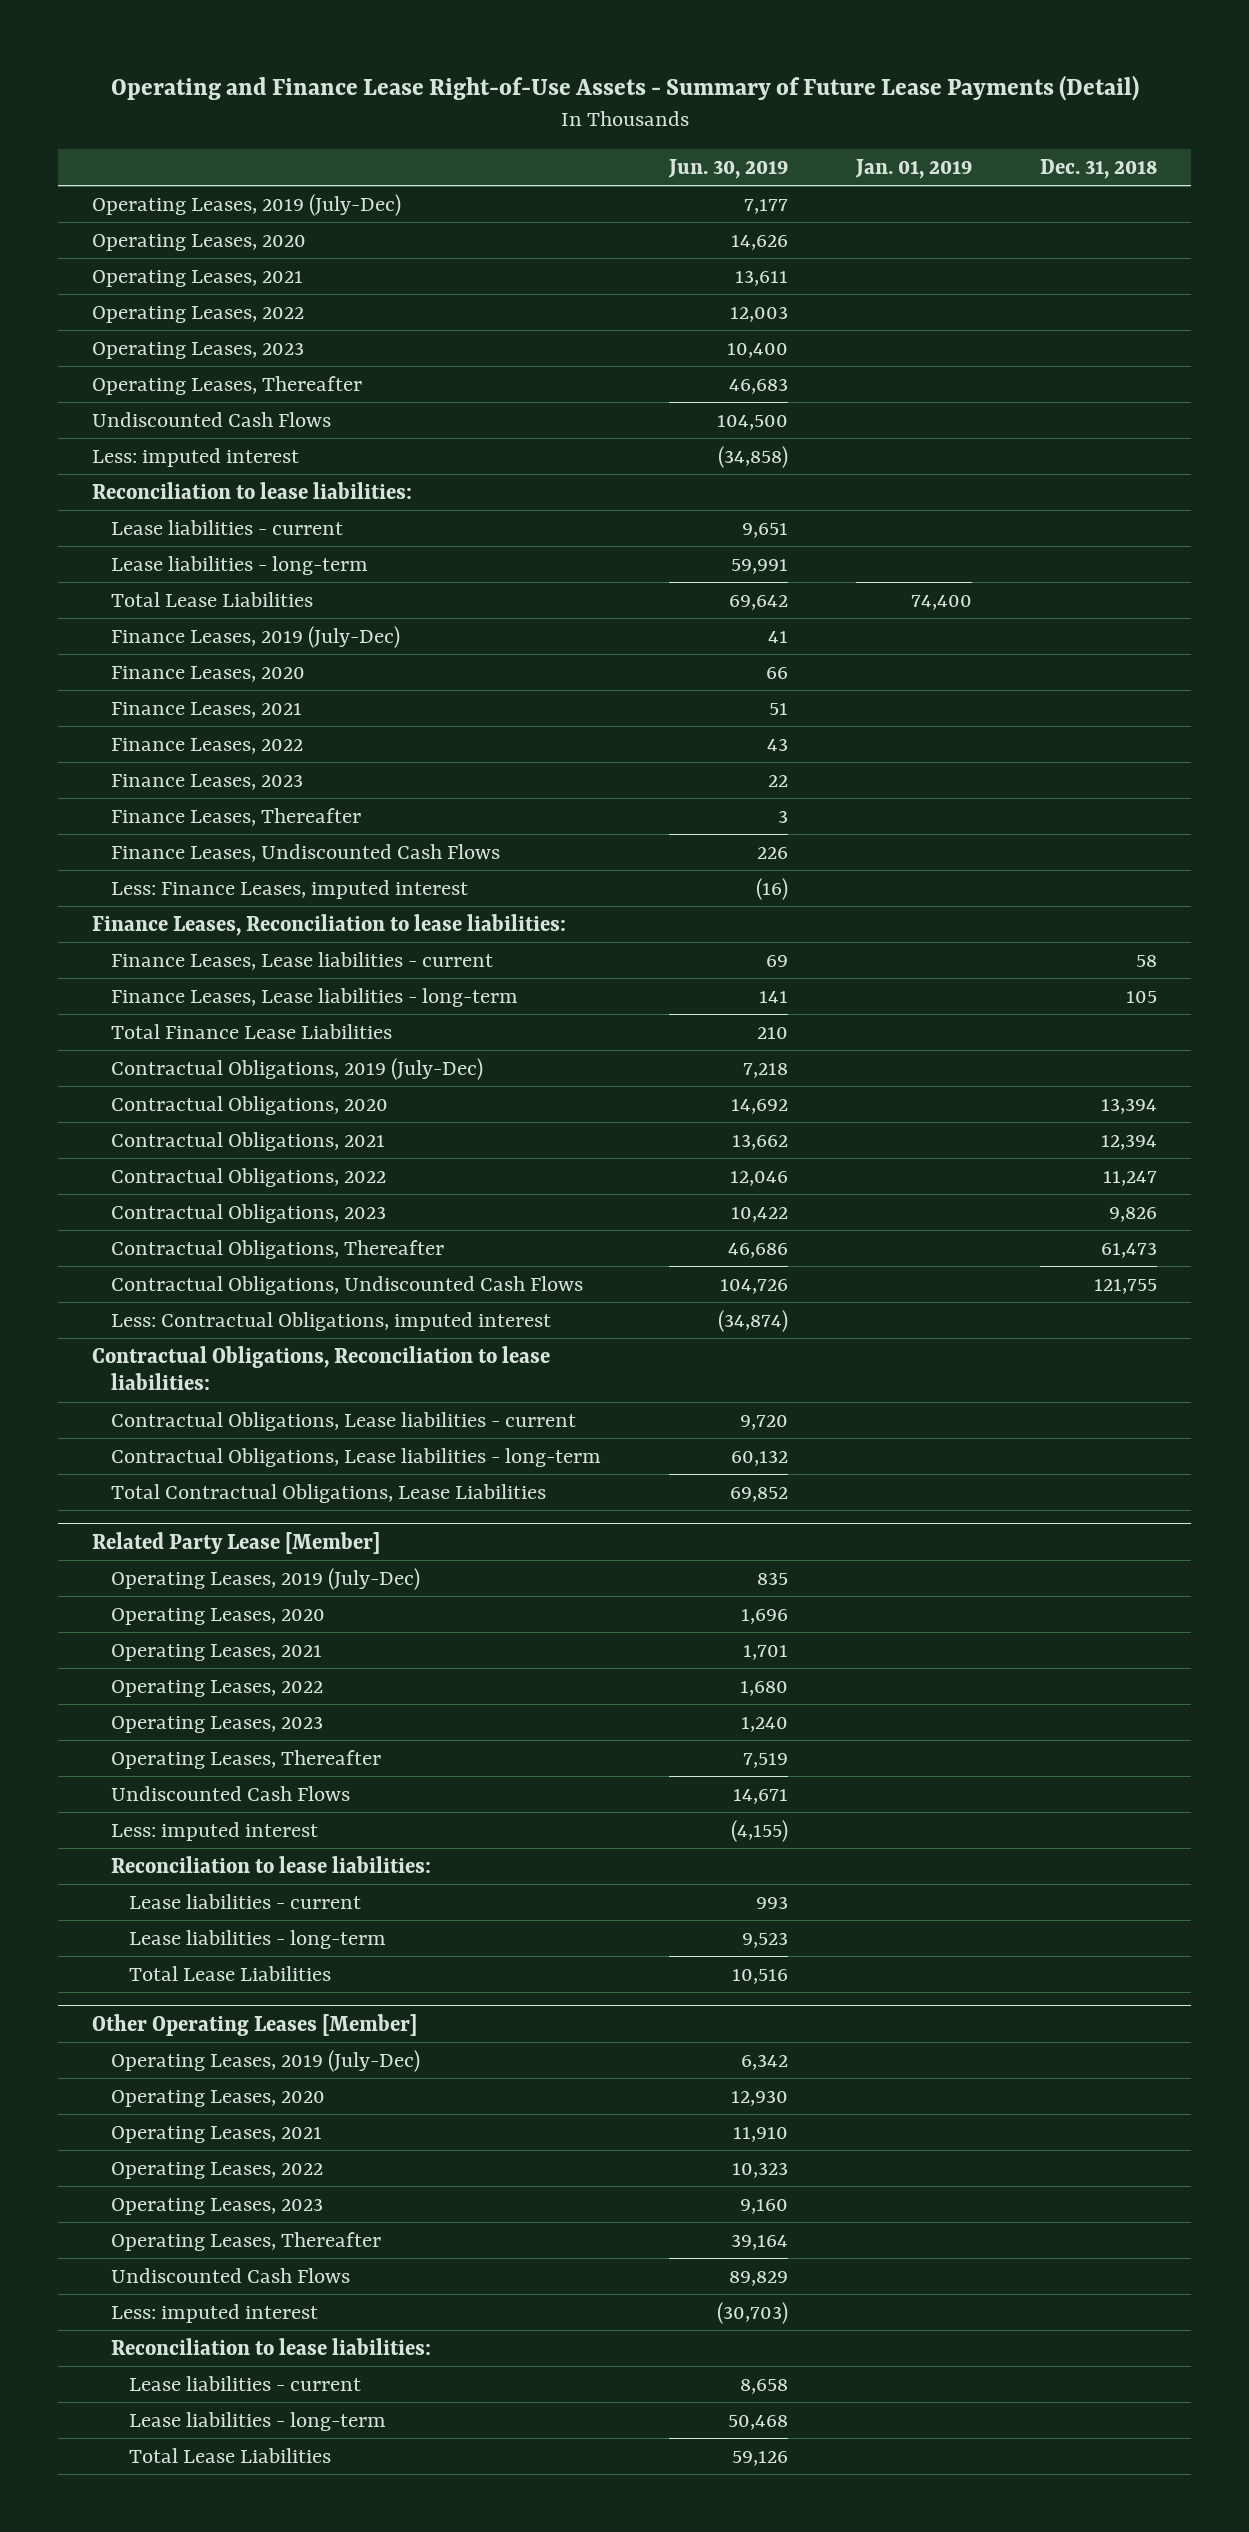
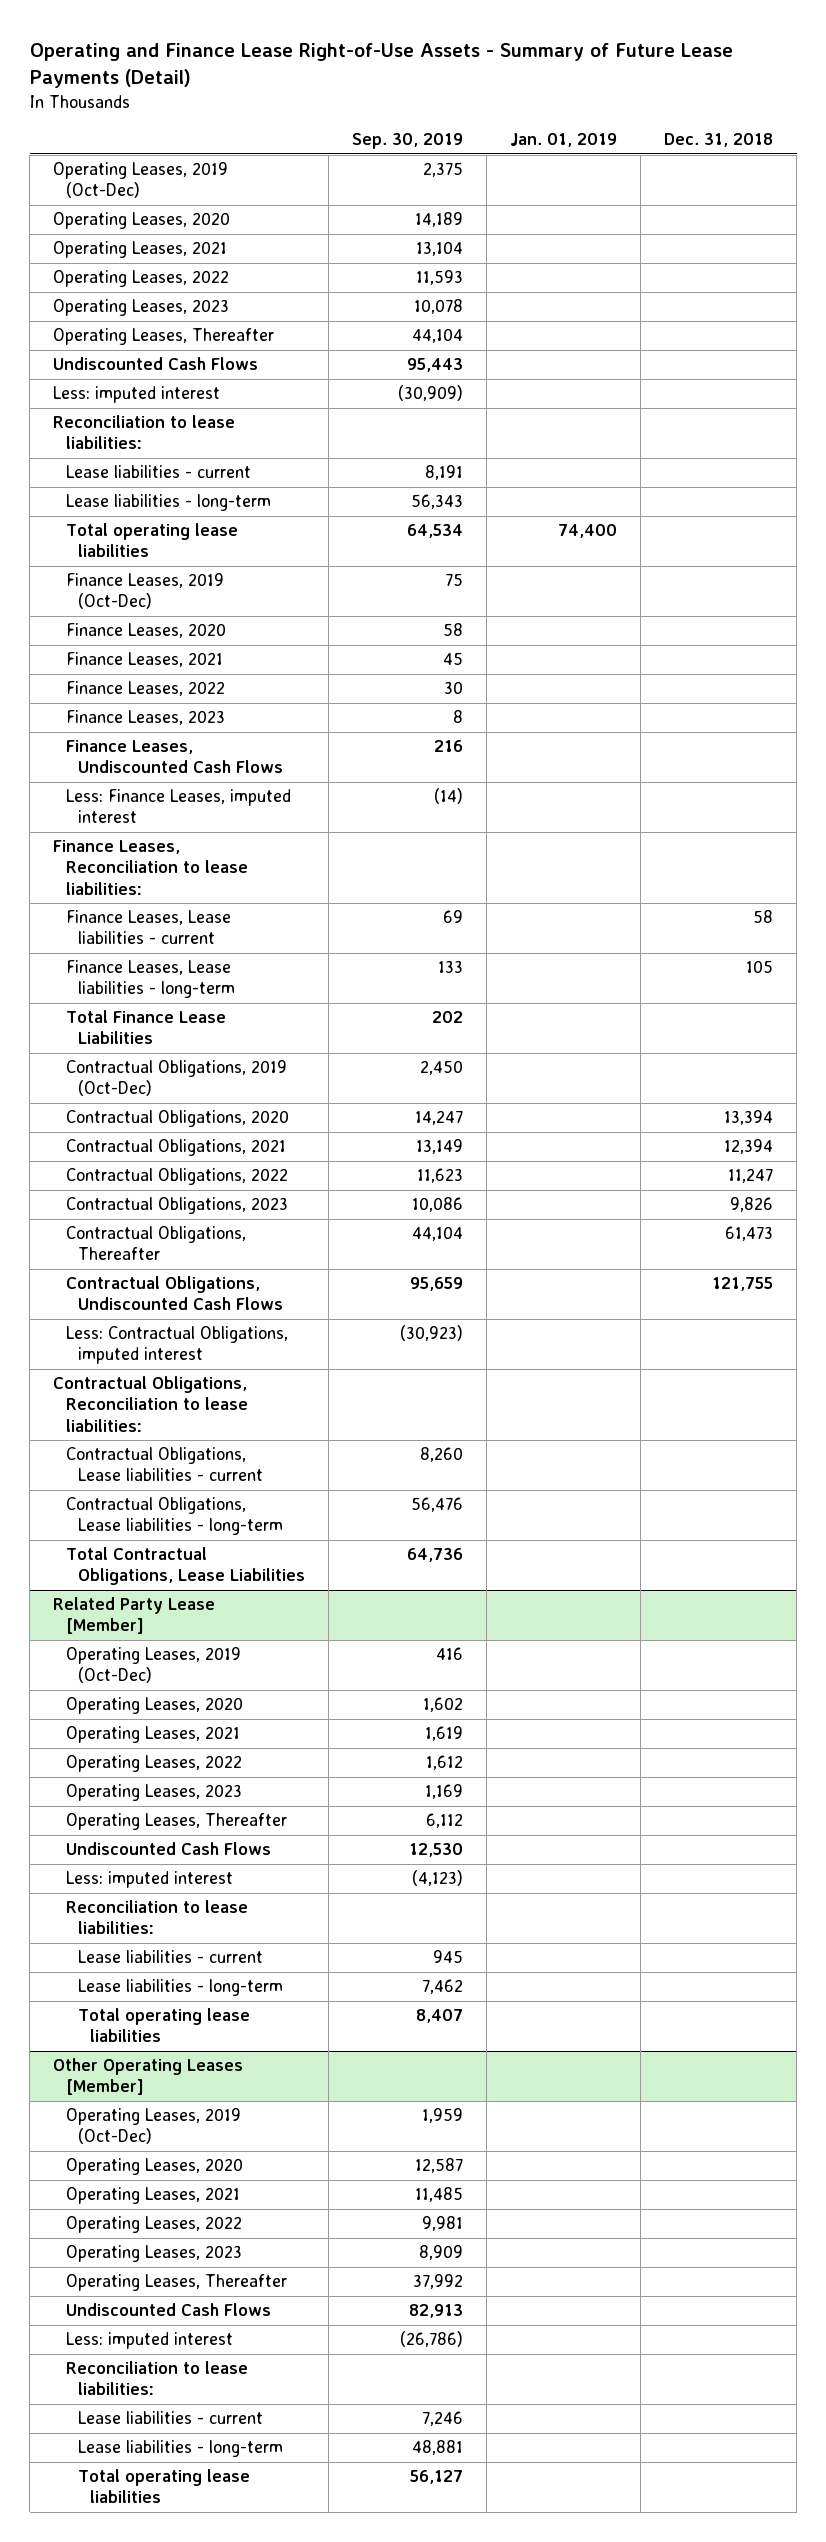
[667,158,788,179] Jun. 30, 2019 -> none
none -> [352,133,464,150] Sep. 30, 2019
[92,193,402,216] Operating Leases, 2019 (July-Dec) -> [53,162,229,199] Operating Leases, 2019 (Oct-Dec)
[110,591,313,607] Total Lease Liabilities -> [65,523,238,558] Total operating lease liabilities
[110,625,400,648] Finance Leases, 2019 (July-Dec) -> [65,573,224,610] Finance Leases, 2019 (Oct-Dec)
[110,807,361,826] Finance Leases, Thereafter -> none
[110,1057,483,1080] Contractual Obligations, 2019 (July-Dec) -> [65,1060,287,1097] Contractual Obligations, 2019 (Oct-Dec)
[110,1567,420,1590] Operating Leases, 2019 (July-Dec) -> [65,1647,241,1684] Operating Leases, 2019 (Oct-Dec)
[128,1965,331,1981] Total Lease Liabilities -> [77,2008,250,2043] Total operating lease liabilities
[110,2049,420,2072] Operating Leases, 2019 (July-Dec) -> [65,2108,241,2145] Operating Leases, 2019 (Oct-Dec)
[128,2447,331,2463] Total Lease Liabilities -> [77,2469,250,2504] Total operating lease liabilities

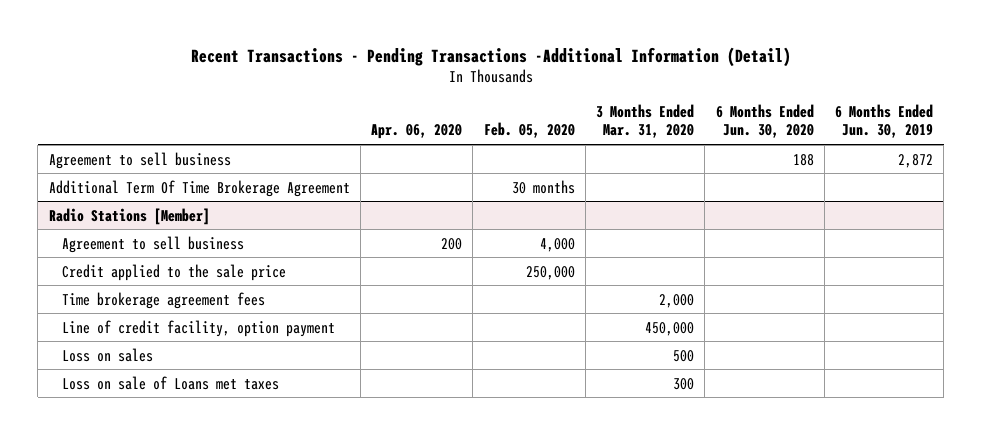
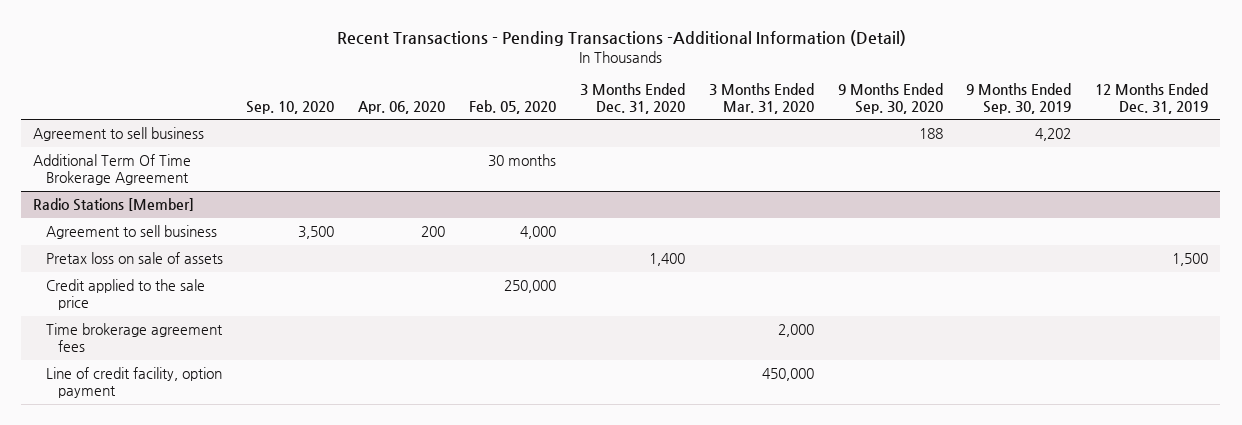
[715,104,814,139] 6 Months Ended Jun. 30, 2020 -> none
[835,104,934,139] 6 Months Ended Jun. 30, 2019 -> none
none -> [246,100,335,114] Sep. 10, 2020
none -> [579,82,685,114] 3 Months Ended Dec. 31, 2020
none -> [837,82,943,114] 9 Months Ended Sep. 30, 2020
none -> [966,82,1072,114] 9 Months Ended Sep. 30, 2019
none -> [1095,82,1209,114] 12 Months Ended Dec. 31, 2019
none -> [45,252,223,265] Pretax loss on sale of assets
[61,347,153,362] Loss on sales -> none
[61,375,279,390] Loss on sale of Loans met taxes -> none

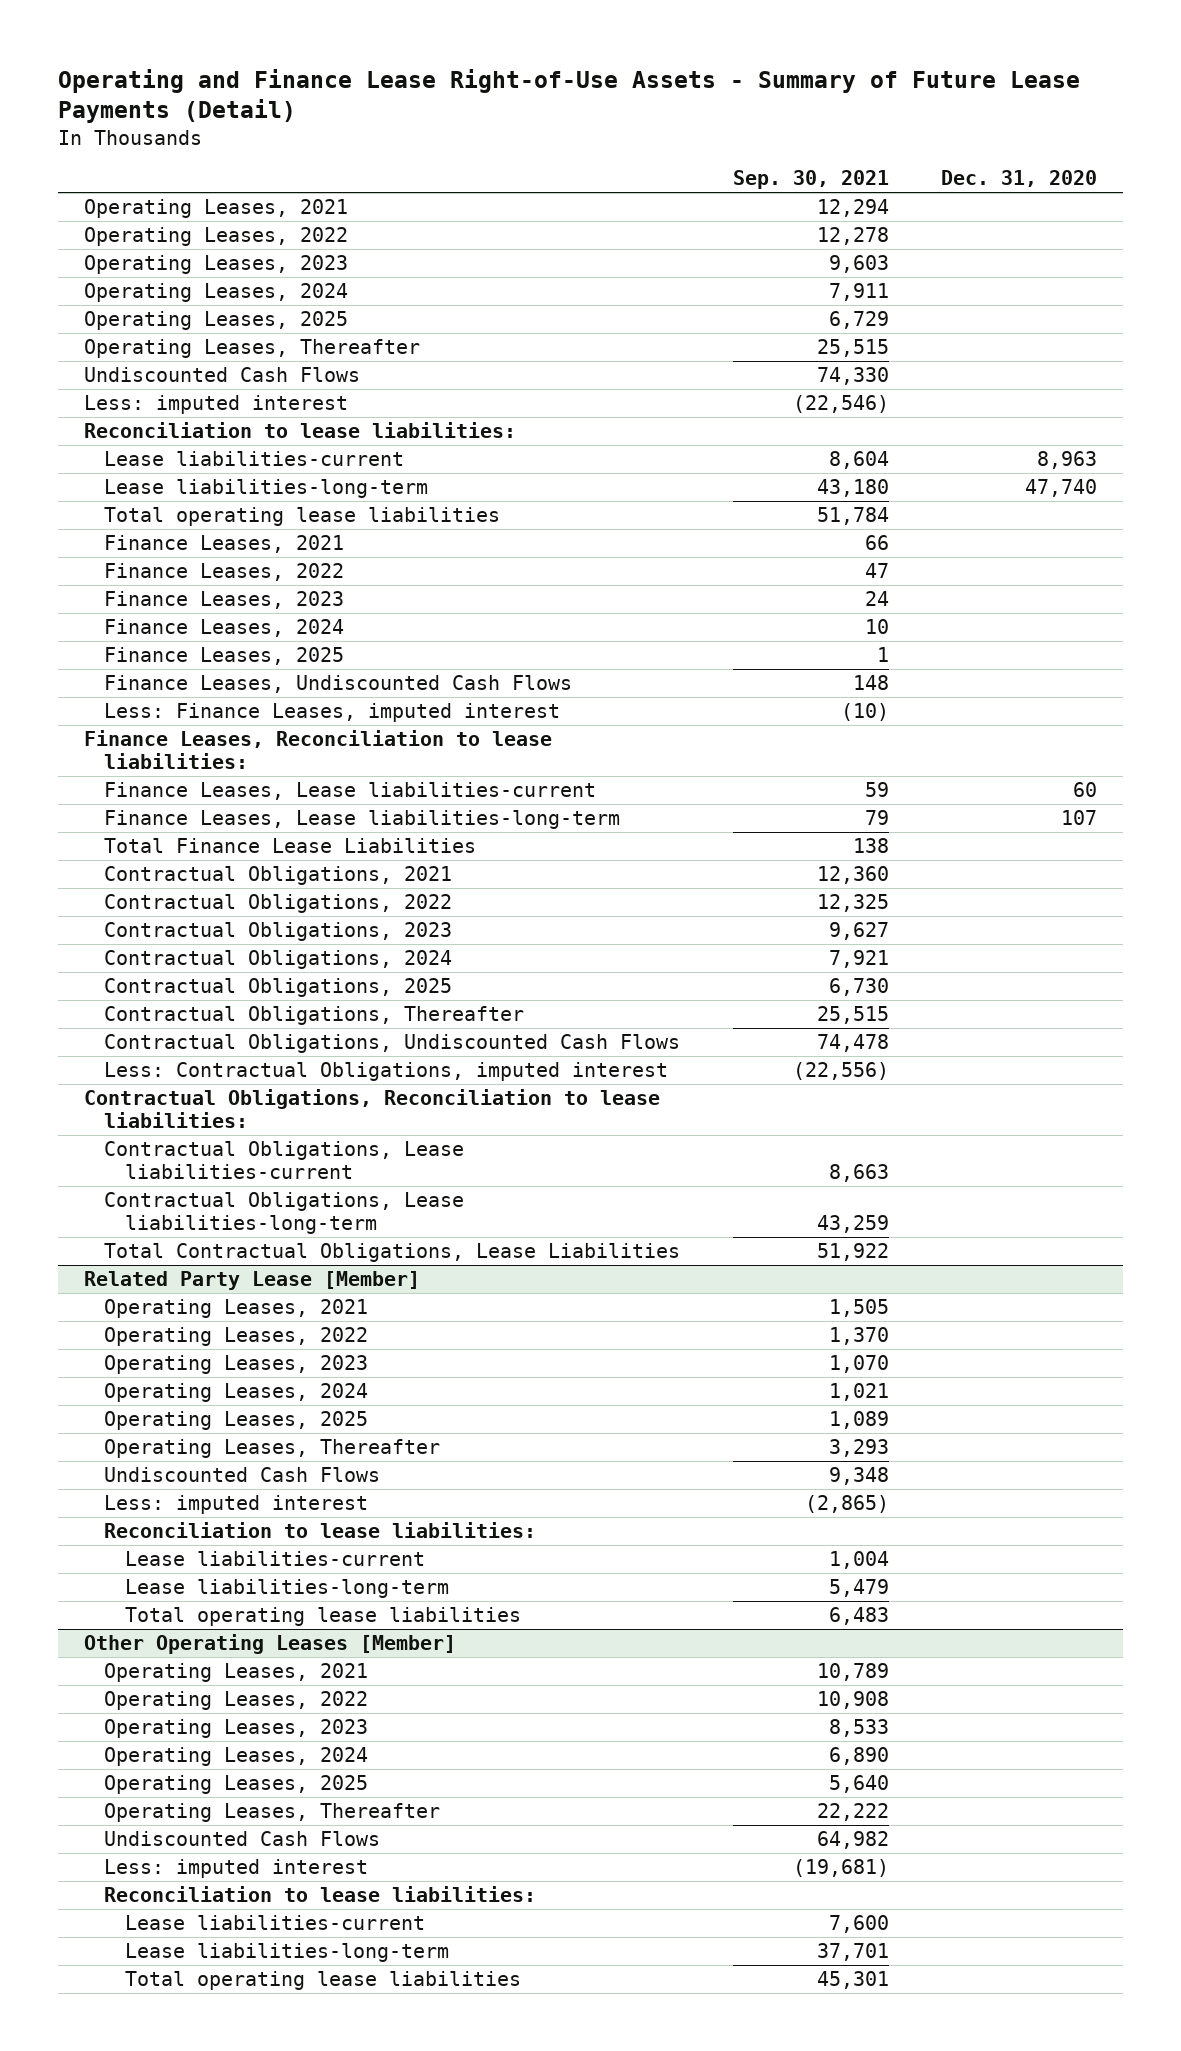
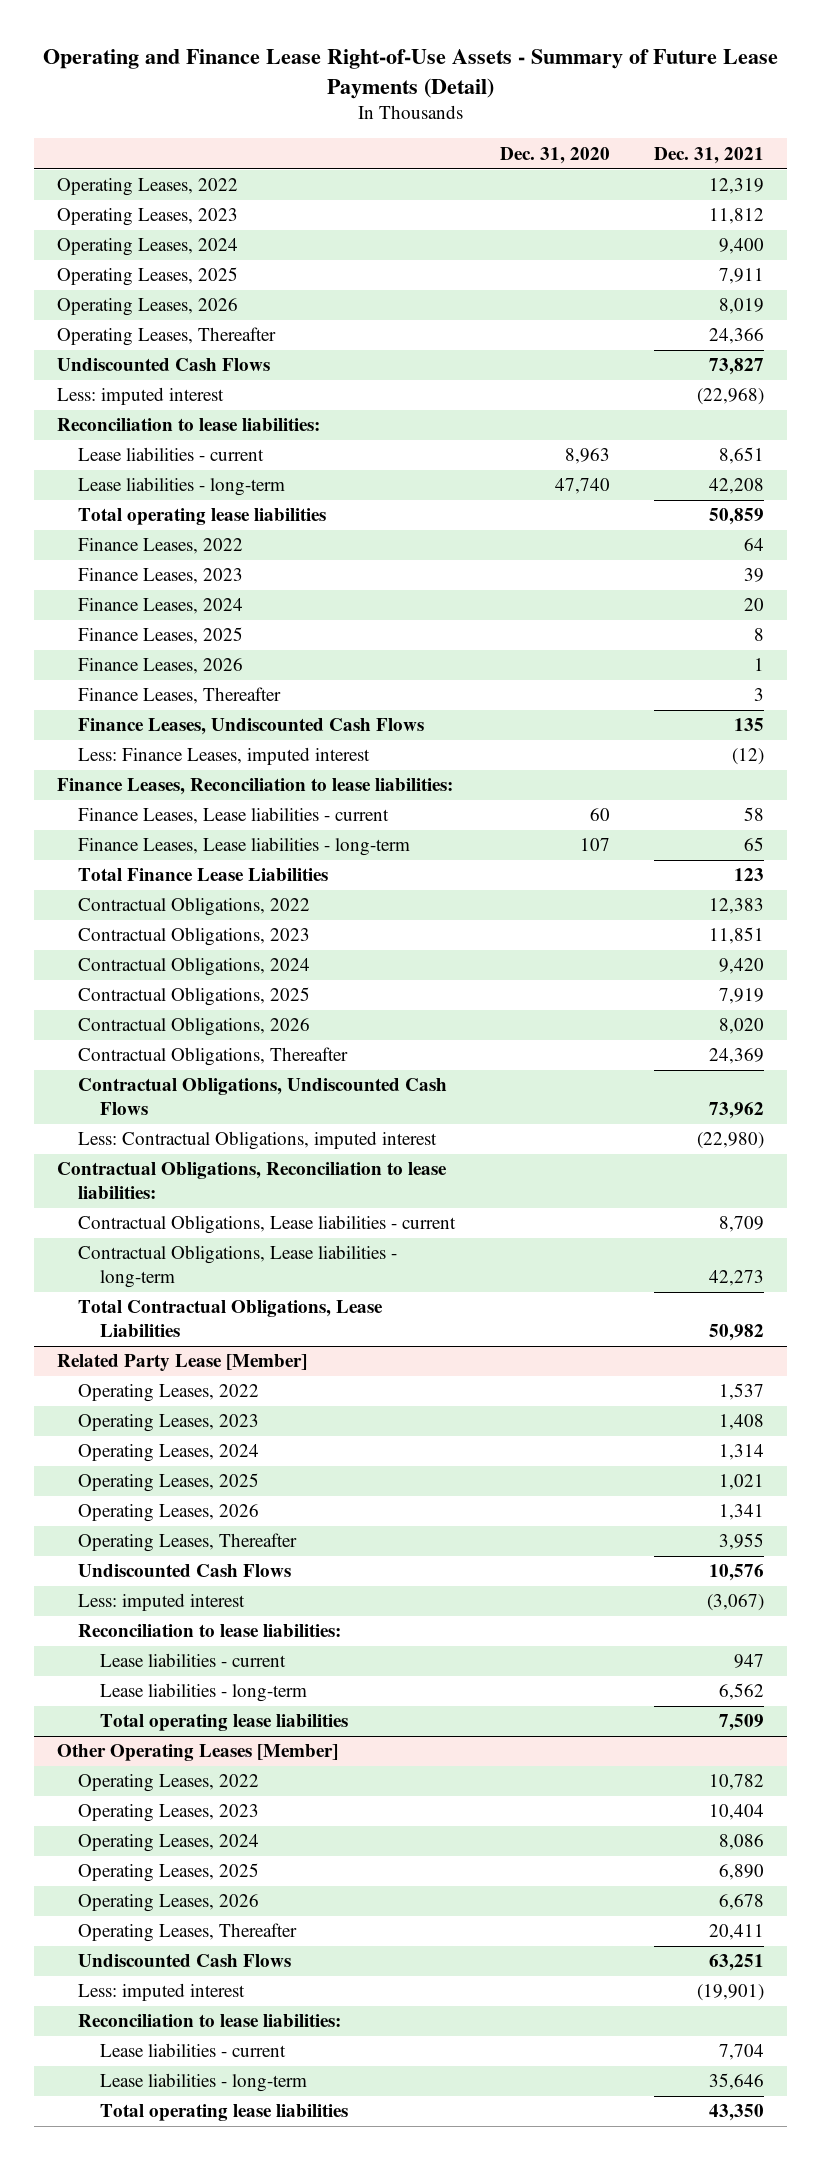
[732,170,889,190] Sep. 30, 2021 -> none
none -> [654,146,765,164] Dec. 31, 2021
[84,199,349,219] Operating Leases, 2021 -> none
none -> [56,298,238,317] Operating Leases, 2026
[104,451,405,467] Lease liabilities-current -> [78,447,265,462] Lease liabilities - current
[104,479,429,499] Lease liabilities-long-term -> [78,477,286,497] Lease liabilities - long-term
[104,535,345,554] Finance Leases, 2021 -> none
none -> [78,658,244,675] Finance Leases, 2026
none -> [78,687,282,705] Finance Leases, Thereafter
[104,782,597,801] Finance Leases, Lease liabilities-current -> [78,807,390,825] Finance Leases, Lease liabilities - current
[104,810,621,830] Finance Leases, Lease liabilities-long-term -> [78,837,411,857] Finance Leases, Lease liabilities - long-term
[104,866,453,886] Contractual Obligations, 2021 -> none
none -> [78,1017,311,1037] Contractual Obligations, 2026
[104,1141,465,1179] Contractual Obligations, Lease liabilities-current -> [78,1215,457,1235] Contractual Obligations, Lease liabilities - current
[104,1192,465,1234] Contractual Obligations, Lease liabilities-long-term -> [78,1245,398,1289] Contractual Obligations, Lease liabilities - long-term
[104,1299,369,1319] Operating Leases, 2021 -> none
none -> [78,1504,260,1523] Operating Leases, 2026
[124,1551,425,1567] Lease liabilities-current -> [100,1653,287,1668] Lease liabilities - current
[124,1579,449,1599] Lease liabilities-long-term -> [100,1683,308,1703] Lease liabilities - long-term
[104,1663,369,1683] Operating Leases, 2021 -> none
none -> [78,1894,260,1913] Operating Leases, 2026
[124,1915,425,1931] Lease liabilities-current -> [100,2043,287,2058] Lease liabilities - current
[124,1943,449,1963] Lease liabilities-long-term -> [100,2073,308,2093] Lease liabilities - long-term

